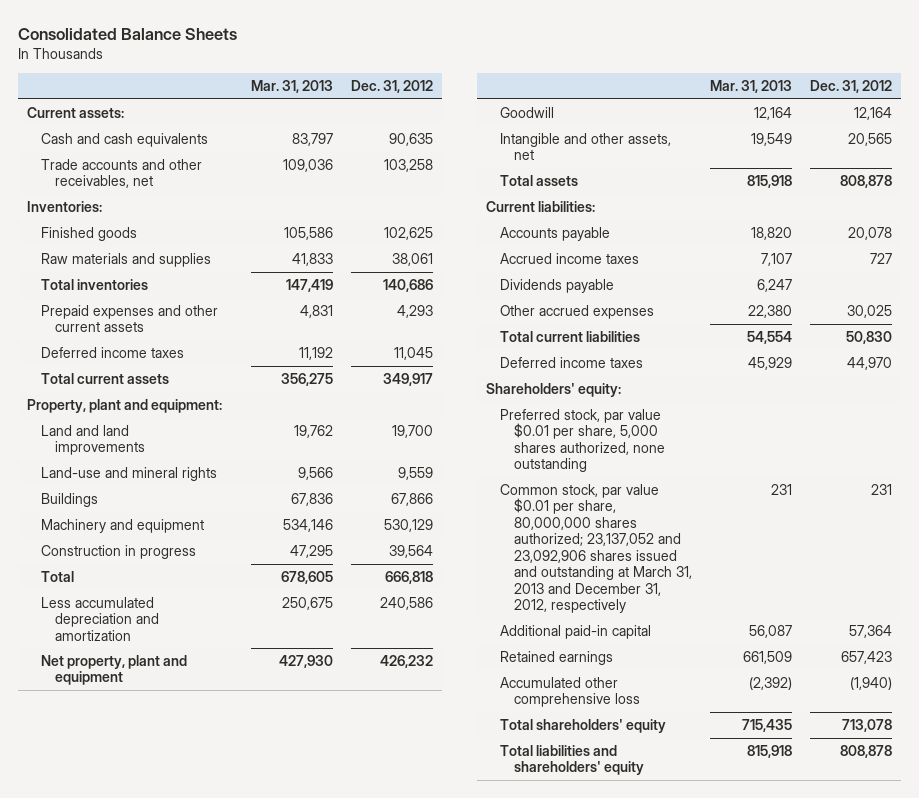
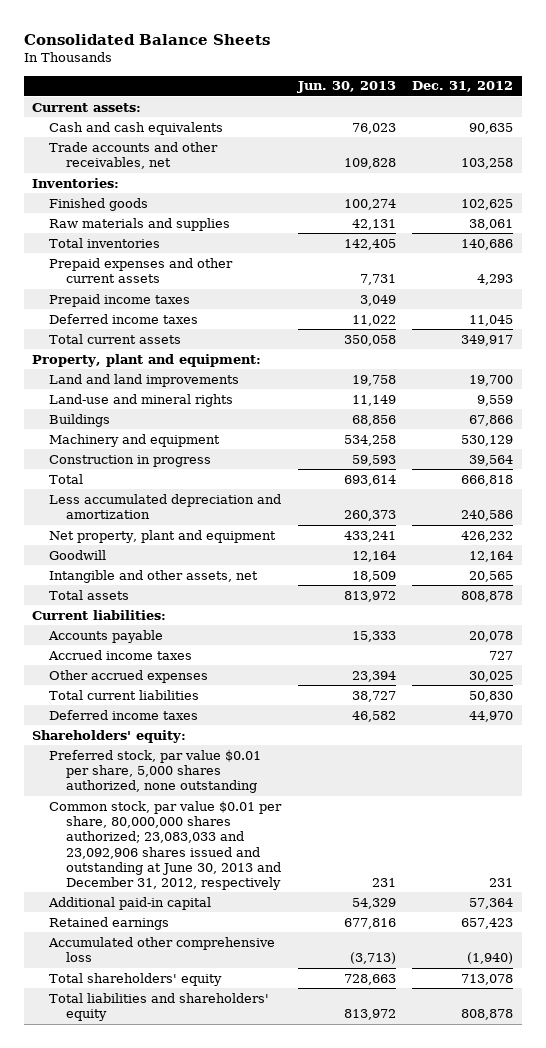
[250,80,333,94] Mar. 31, 2013 -> none
none -> [296,81,396,94] Jun. 30, 2013
none -> [49,293,191,307] Prepaid income taxes
[500,278,615,293] Dividends payable -> none
[500,483,692,613] Common stock, par value $0.01 per share, 80,000,000 shares authorized; 23,137,052 and 23,092,906 shares issued and outstanding at March 31, 2013 and December 31, 2012, respectively -> [49,800,283,891] Common stock, par value $0.01 per share, 80,000,000 shares authorized; 23,083,033 and 23,092,906 shares issued and outstanding at June 30, 2013 and December 31, 2012, respectively

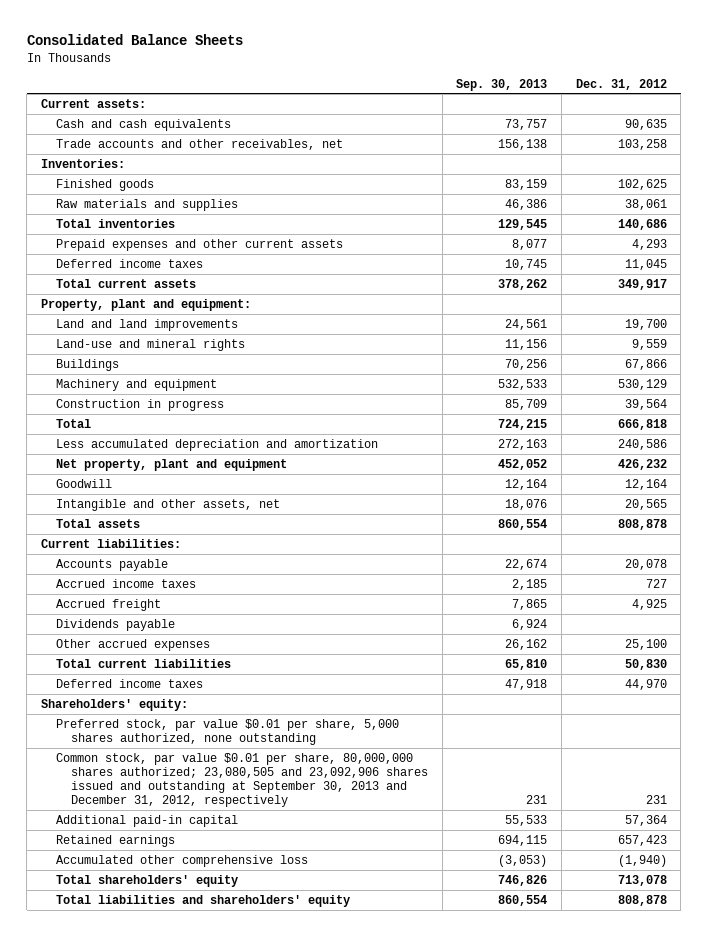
[296,81,396,94] Jun. 30, 2013 -> none
none -> [456,78,548,91] Sep. 30, 2013
[49,293,191,307] Prepaid income taxes -> none
none -> [55,598,161,611] Accrued freight
none -> [55,618,175,631] Dividends payable
[469,670,514,682] 30,025 -> [624,638,667,650] 25,100
[49,800,283,891] Common stock, par value $0.01 per share, 80,000,000 shares authorized; 23,083,033 and 23,092,906 shares issued and outstanding at June 30, 2013 and December 31, 2012, respectively -> [55,752,429,807] Common stock, par value $0.01 per share, 80,000,000 shares authorized; 23,080,505 and 23,092,906 shares issued and outstanding at September 30, 2013 and December 31, 2012, respectively

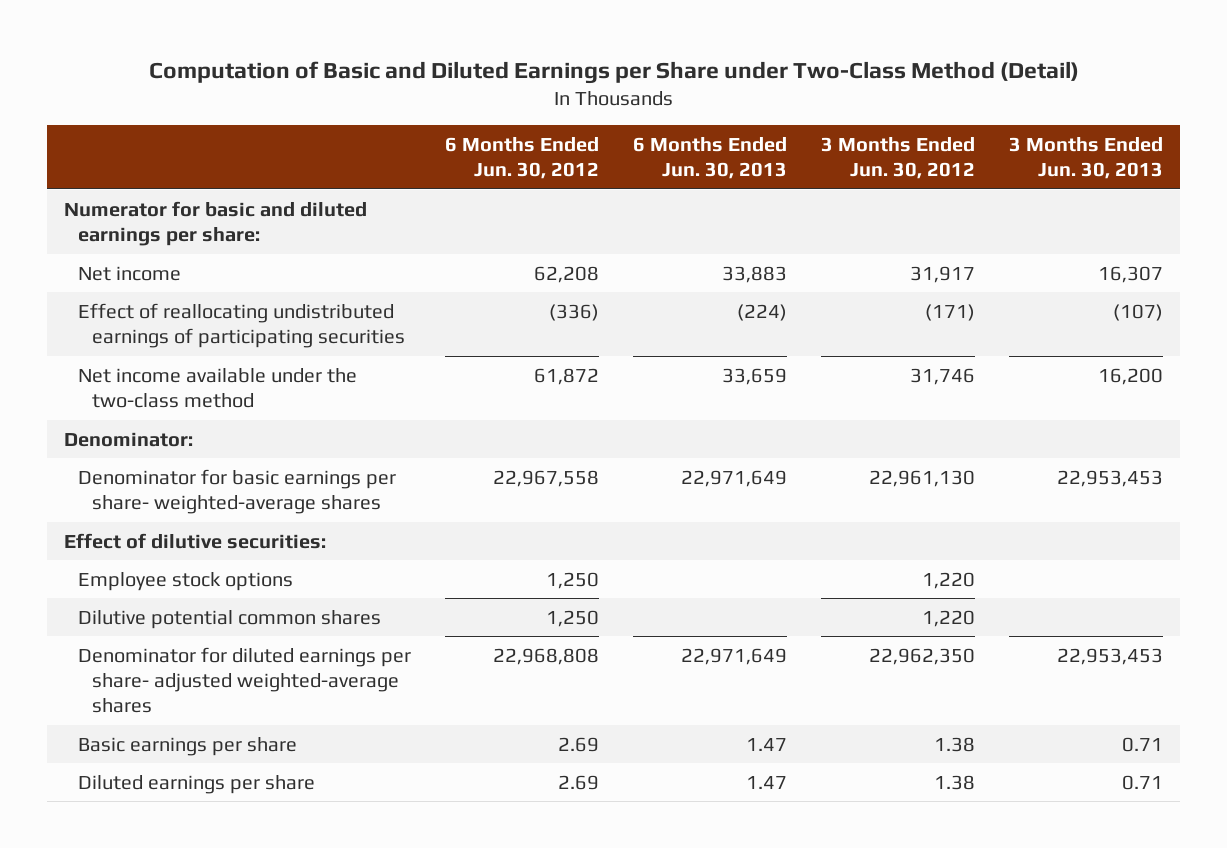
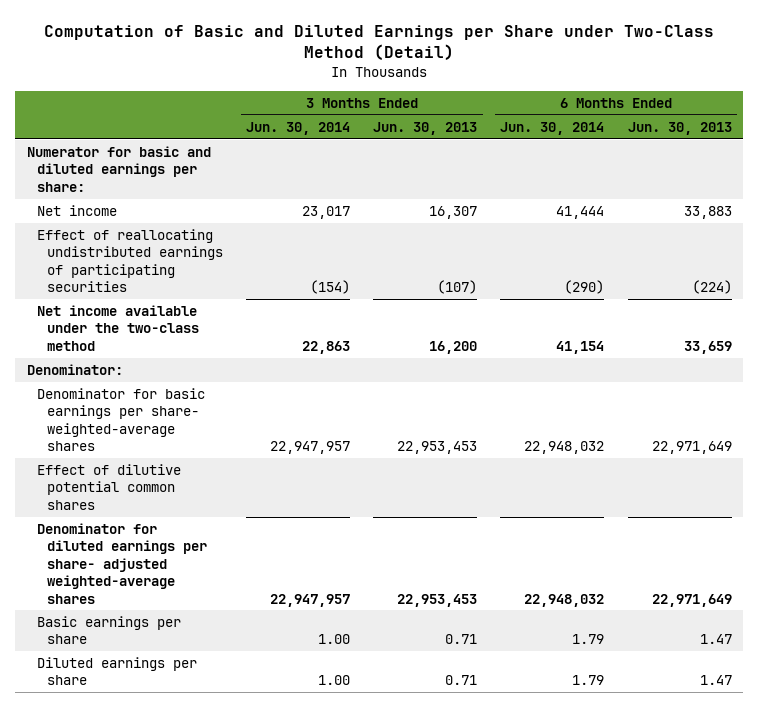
[445,136,600,180] 6 Months Ended Jun. 30, 2012 -> none
[821,136,976,180] 3 Months Ended Jun. 30, 2012 -> none
none -> [246,121,351,135] Jun. 30, 2014
none -> [500,121,605,135] Jun. 30, 2014
[64,532,327,549] Effect of dilutive securities: -> none
[78,571,294,591] Employee stock options -> none
[78,609,382,629] Dilutive potential common shares -> [37,463,182,510] Effect of dilutive potential common shares

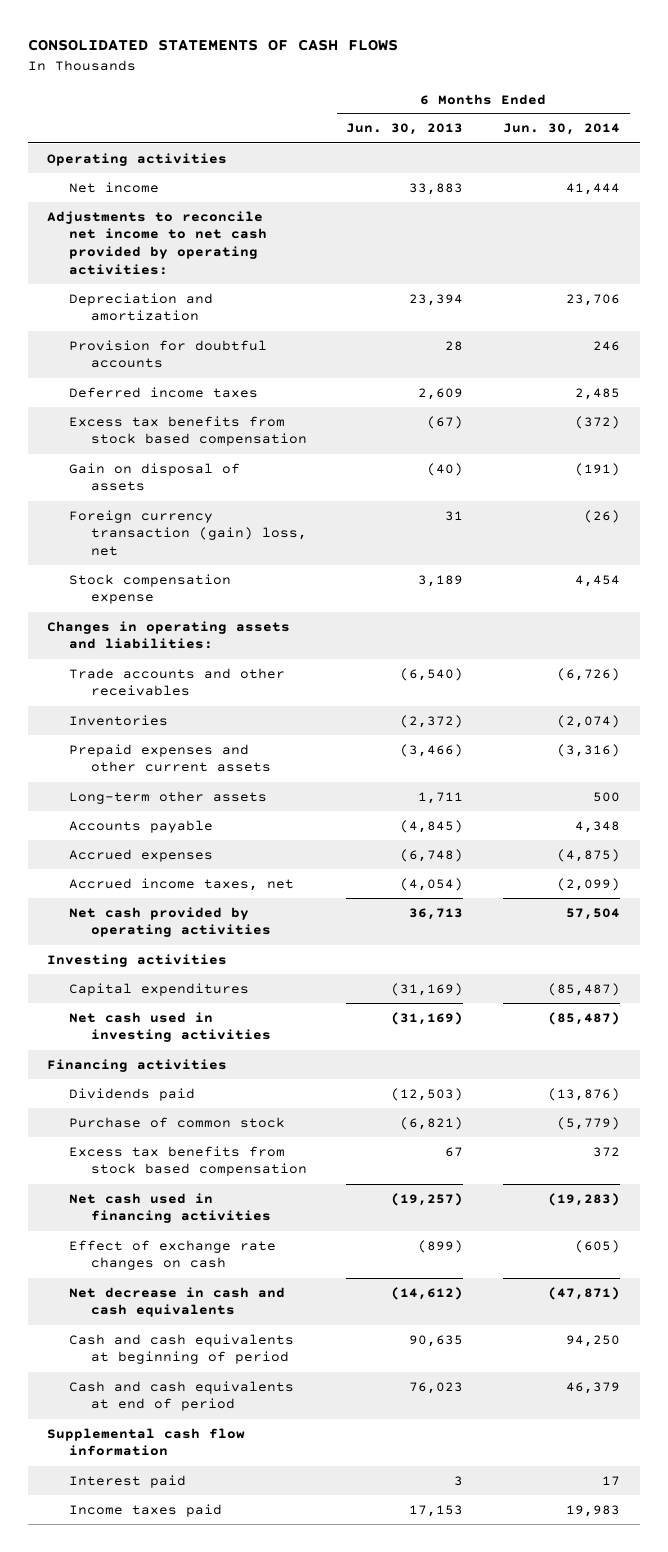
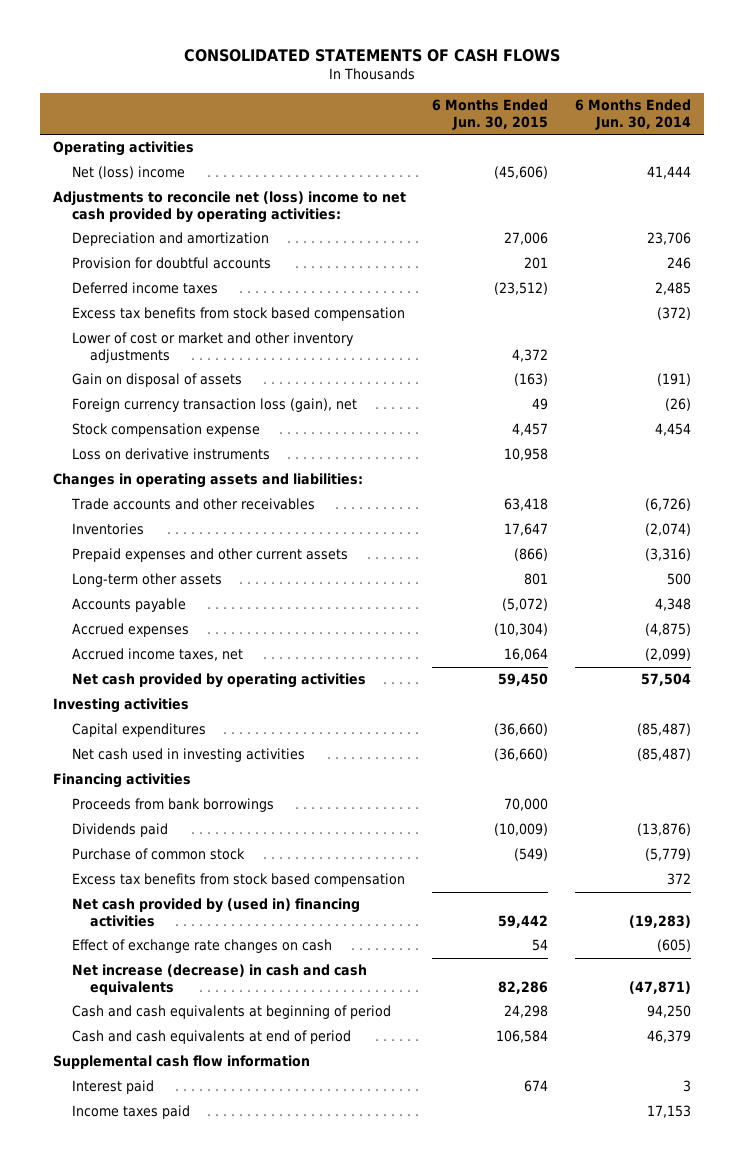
[346,123,464,136] Jun. 30, 2013 -> none
none -> [432,99,549,130] 6 Months Ended Jun. 30, 2015
[69,181,160,193] Net income -> [71,166,185,180] Net (loss) income
[47,210,268,275] Adjustments to reconcile net income to net cash provided by operating activities: -> [53,191,407,224] Adjustments to reconcile net (loss) income to net cash provided by operating activities:
none -> [71,332,354,364] Lower of cost or market and other inventory adjustments
[69,509,307,557] Foreign currency transaction (gain) loss, net -> [71,398,357,413] Foreign currency transaction loss (gain), net
none -> [71,448,270,461] Loss on derivative instruments
none -> [71,798,274,813] Proceeds from bank borrowings
[69,1192,271,1224] Net cash used in financing activities -> [71,898,360,928] Net cash provided by (used in) financing activities
[69,1286,286,1318] Net decrease in cash and cash equivalents -> [71,964,367,996] Net increase (decrease) in cash and cash equivalents
[602,1475,621,1486] 17 -> [682,1080,691,1093] 3
[566,1504,621,1517] 19,983 -> [646,1105,691,1119] 17,153

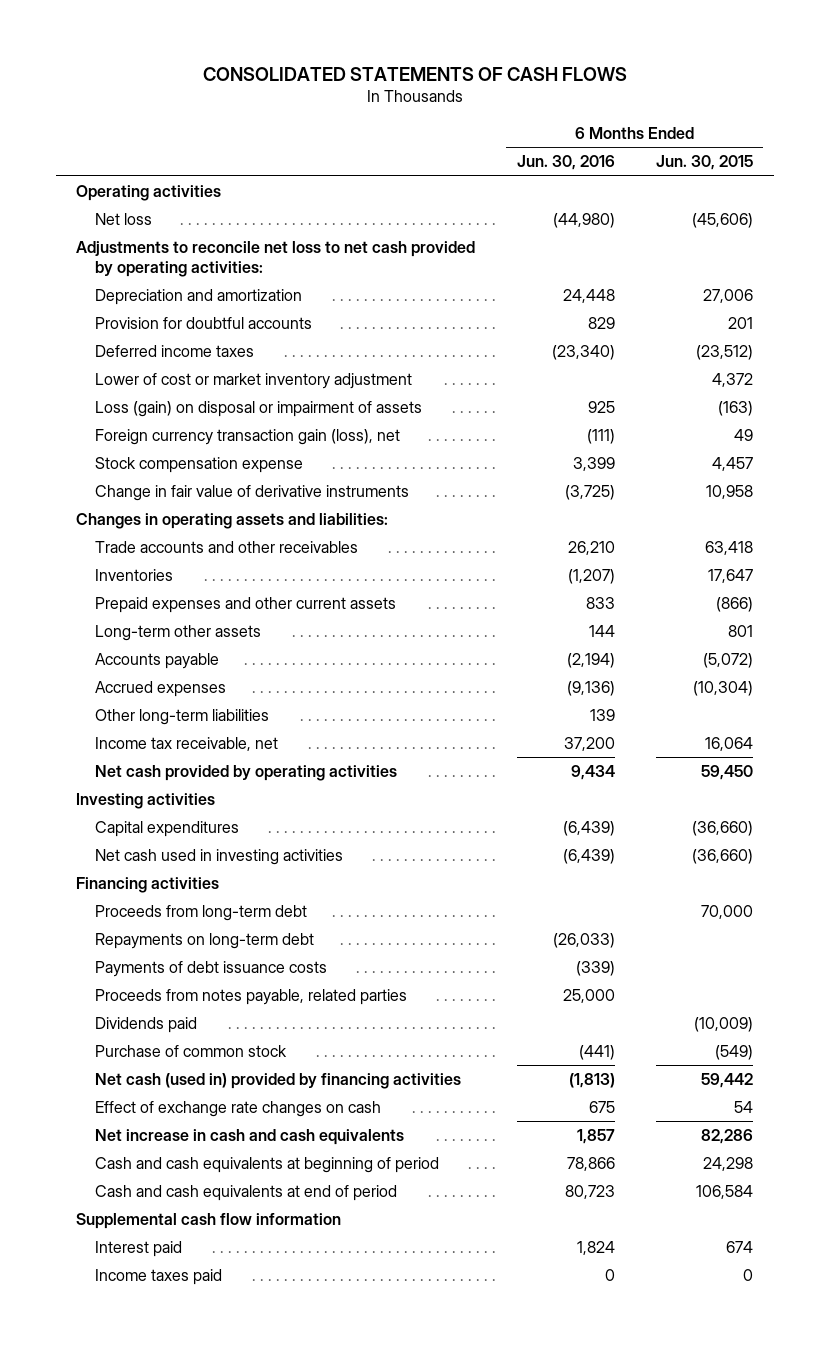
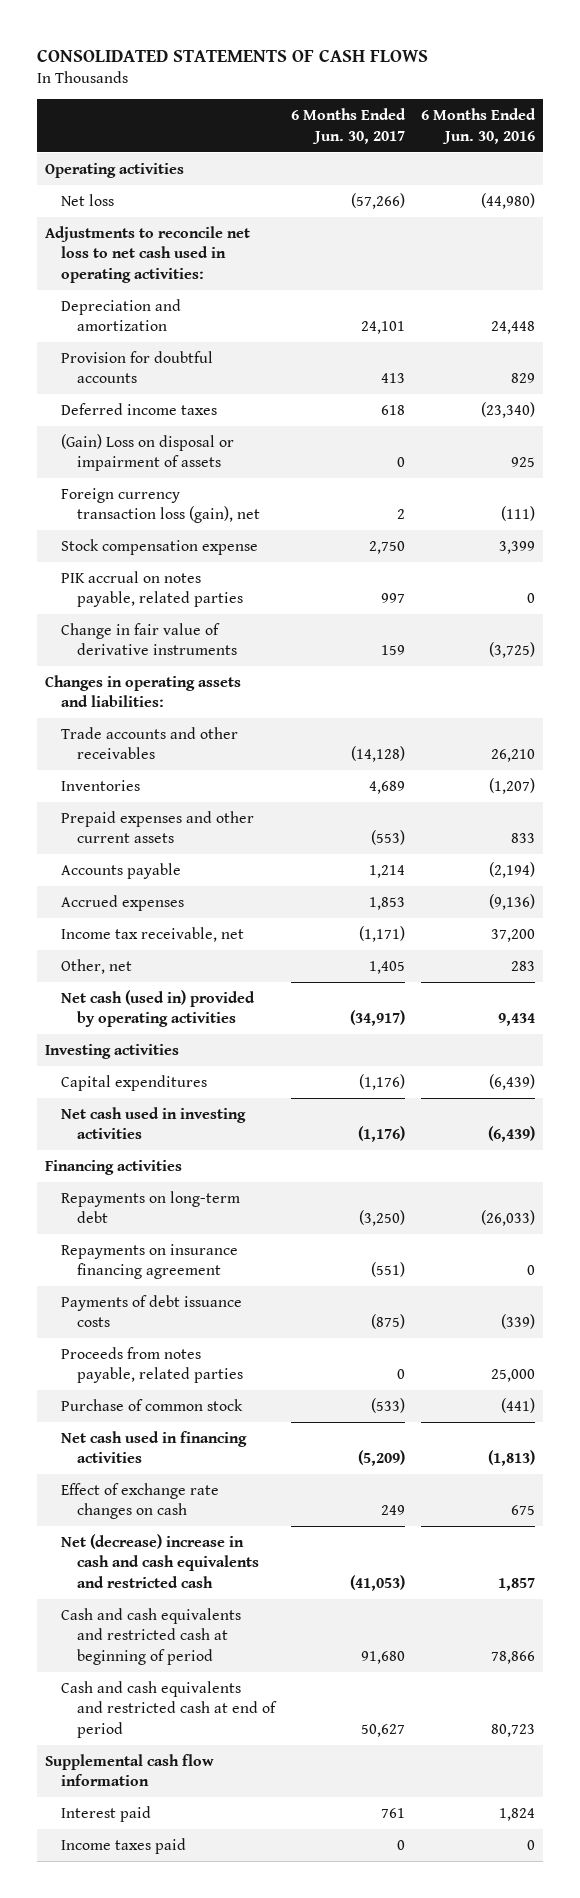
[655,155,753,171] Jun. 30, 2015 -> none
none -> [290,108,406,144] 6 Months Ended Jun. 30, 2017
[76,241,476,277] Adjustments to reconcile net loss to net cash provided by operating activities: -> [44,225,250,283] Adjustments to reconcile net loss to net cash used in operating activities:
[94,373,412,390] Lower of cost or market inventory adjustment -> none
[94,401,422,418] Loss (gain) on disposal or impairment of assets -> [60,433,234,472] (Gain) Loss on disposal or impairment of assets
[94,429,400,446] Foreign currency transaction gain (loss), net -> [60,487,260,524] Foreign currency transaction loss (gain), net
none -> [60,570,243,608] PIK accrual on notes payable, related parties
[94,625,261,642] Long-term other assets -> none
[94,709,269,726] Other long-term liabilities -> none
none -> [60,958,132,974] Other, net
[94,765,397,782] Net cash provided by operating activities -> [60,989,255,1028] Net cash (used in) provided by operating activities
[94,905,307,922] Proceeds from long-term debt -> none
none -> [60,1243,238,1280] Repayments on insurance financing agreement
[94,1017,197,1034] Dividends paid -> none
[94,1073,461,1090] Net cash (used in) provided by financing activities -> [60,1430,247,1464] Net cash used in financing activities
[94,1129,404,1146] Net increase in cash and cash equivalents -> [60,1533,259,1588] Net (decrease) increase in cash and cash equivalents and restricted cash
[94,1157,439,1174] Cash and cash equivalents at beginning of period -> [60,1607,241,1665] Cash and cash equivalents and restricted cash at beginning of period
[94,1185,397,1202] Cash and cash equivalents at end of period -> [60,1680,277,1738] Cash and cash equivalents and restricted cash at end of period

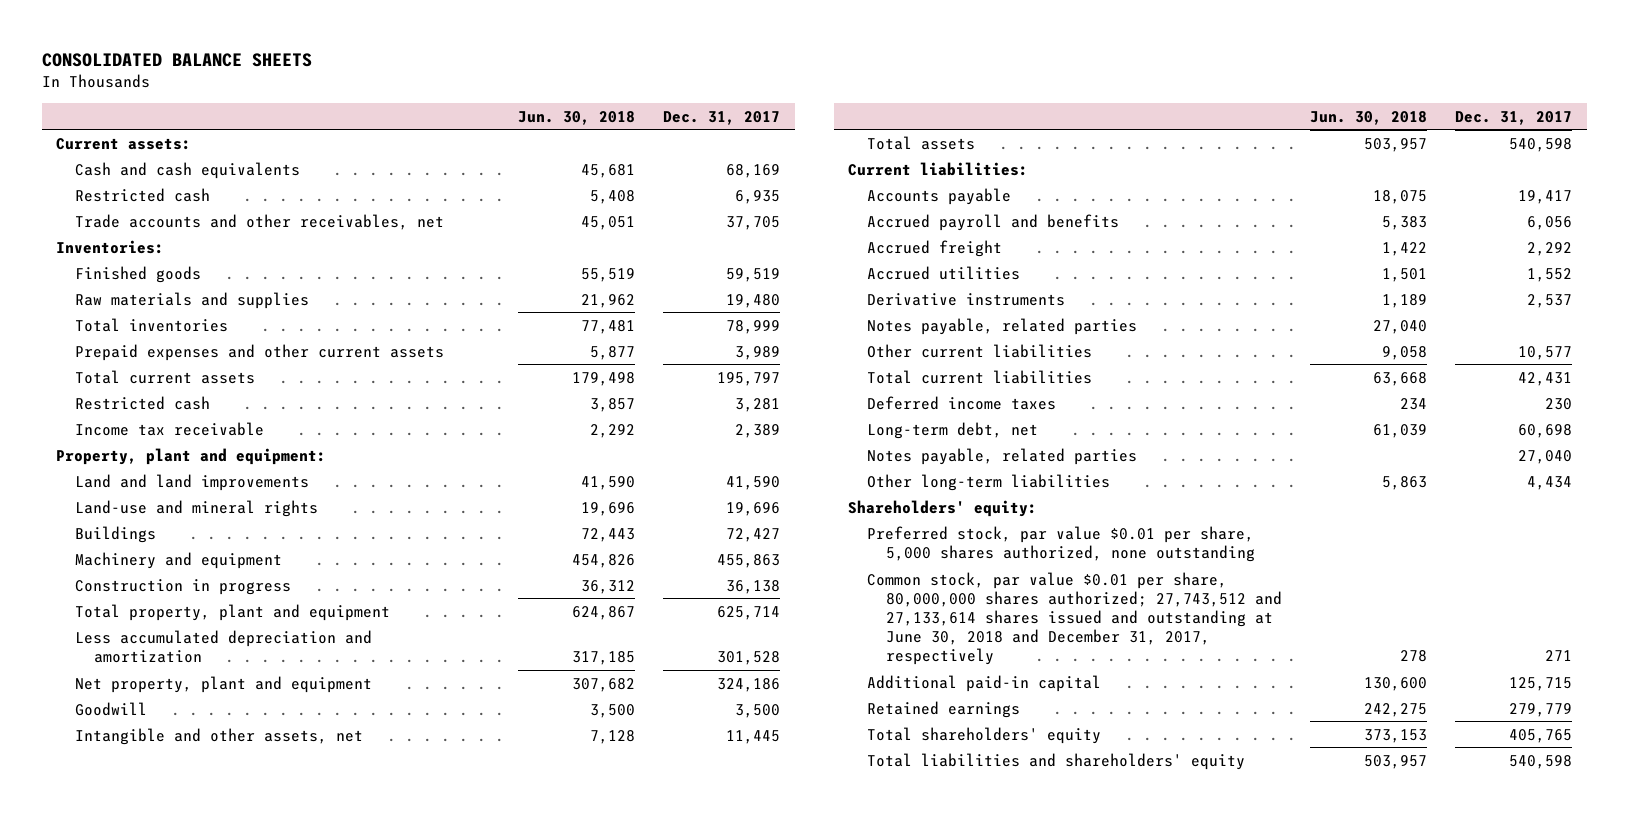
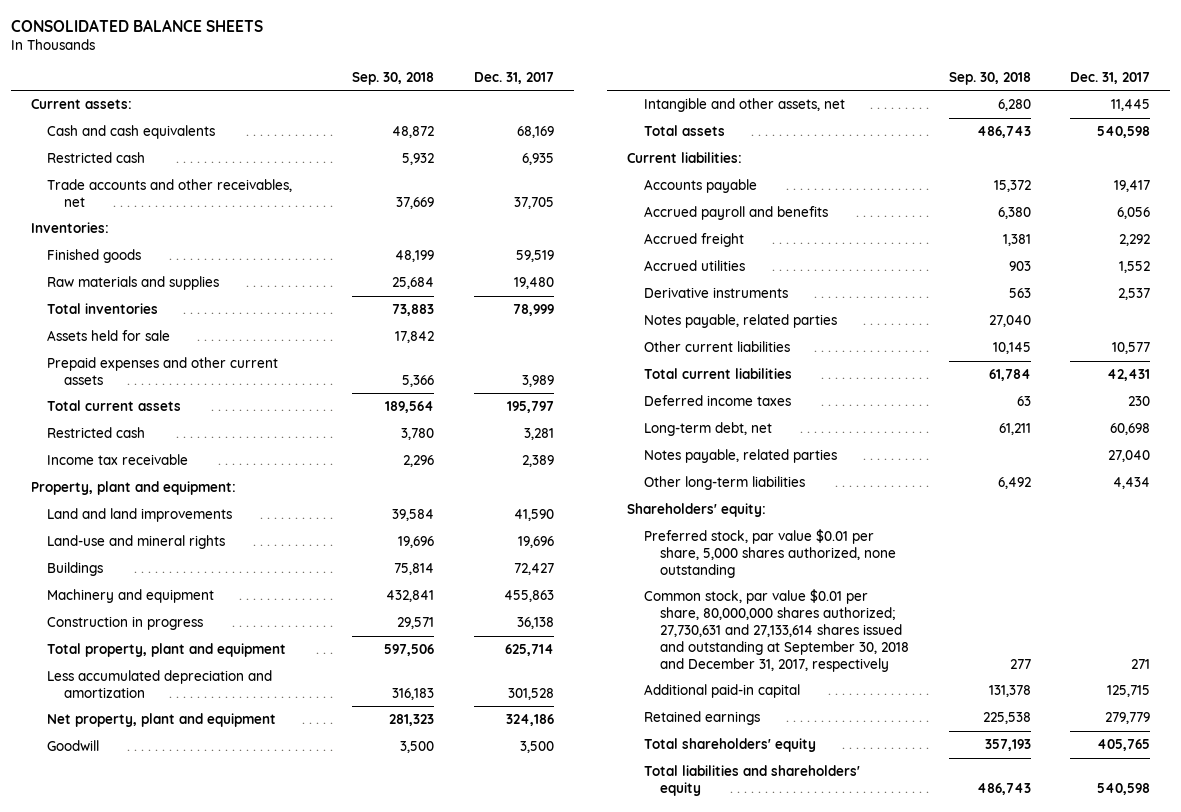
[518,110,636,125] Jun. 30, 2018 -> none
none -> [352,71,435,85] Sep. 30, 2018
none -> [47,330,171,342] Assets held for sale
[866,571,1282,665] Common stock, par value $0.01 per share, 80,000,000 shares authorized; 27,743,512 and 27,133,614 shares issued and outstanding at June 30, 2018 and December 31, 2017, respectively -> [643,589,910,672] Common stock, par value $0.01 per share, 80,000,000 shares authorized; 27,730,631 and 27,133,614 shares issued and outstanding at September 30, 2018 and December 31, 2017, respectively

